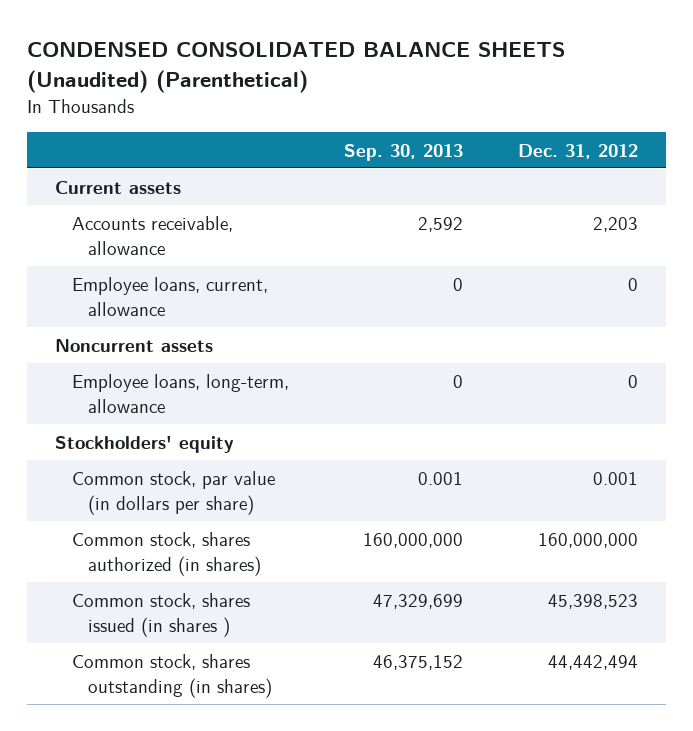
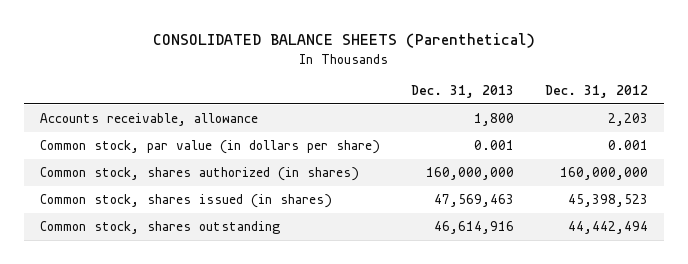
[26,41,565,93] CONDENSED CONSOLIDATED BALANCE SHEETS (Unaudited) (Parenthetical) -> [153,33,536,49] CONSOLIDATED BALANCE SHEETS (Parenthetical)
[343,143,463,161] Sep. 30, 2013 -> none
none -> [411,84,515,98] Dec. 31, 2013
[54,180,181,194] Current assets -> none
[71,276,268,316] Employee loans, current, allowance -> none
[54,338,213,352] Noncurrent assets -> none
[71,373,289,413] Employee loans, long-term, allowance -> none
[54,435,234,453] Stockholders' equity -> none
[71,592,250,637] Common stock, shares issued (in shares ) -> [39,193,332,208] Common stock, shares issued (in shares)
[71,653,273,698] Common stock, shares outstanding (in shares) -> [39,220,280,234] Common stock, shares outstanding

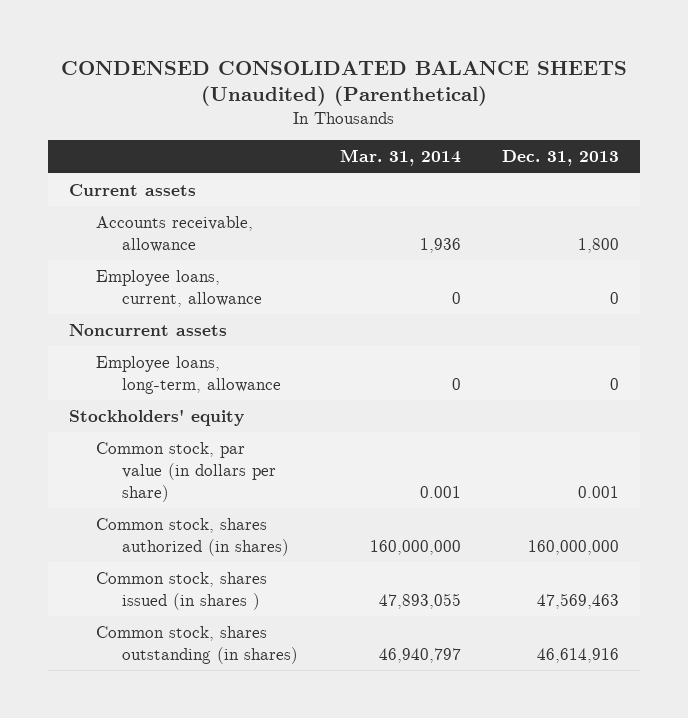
[153,33,536,49] CONSOLIDATED BALANCE SHEETS (Parenthetical) -> [61,60,628,106] CONDENSED CONSOLIDATED BALANCE SHEETS (Unaudited) (Parenthetical)
[545,84,649,98] Dec. 31, 2012 -> none
none -> [339,149,461,167] Mar. 31, 2014
none -> [69,184,197,197] Current assets
none -> [95,270,263,307] Employee loans, current, allowance
none -> [69,324,228,337] Noncurrent assets
none -> [95,356,282,394] Employee loans, long-term, allowance
none -> [69,409,245,427] Stockholders' equity
[39,193,332,208] Common stock, shares issued (in shares) -> [95,572,267,610] Common stock, shares issued (in shares )
[39,220,280,234] Common stock, shares outstanding -> [95,626,299,664] Common stock, shares outstanding (in shares)

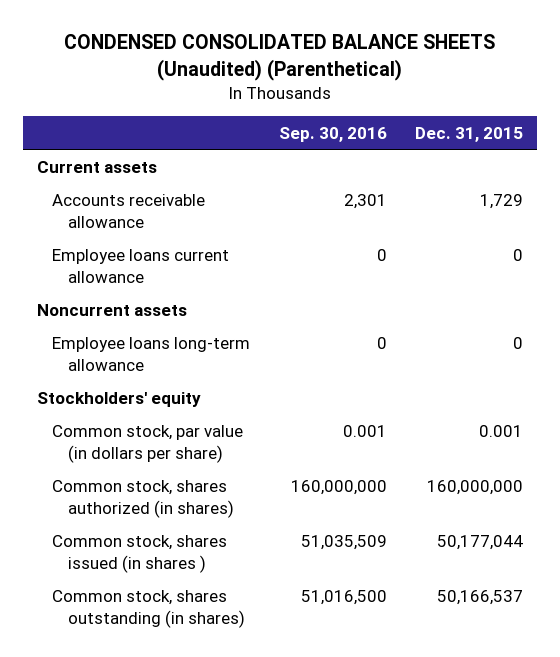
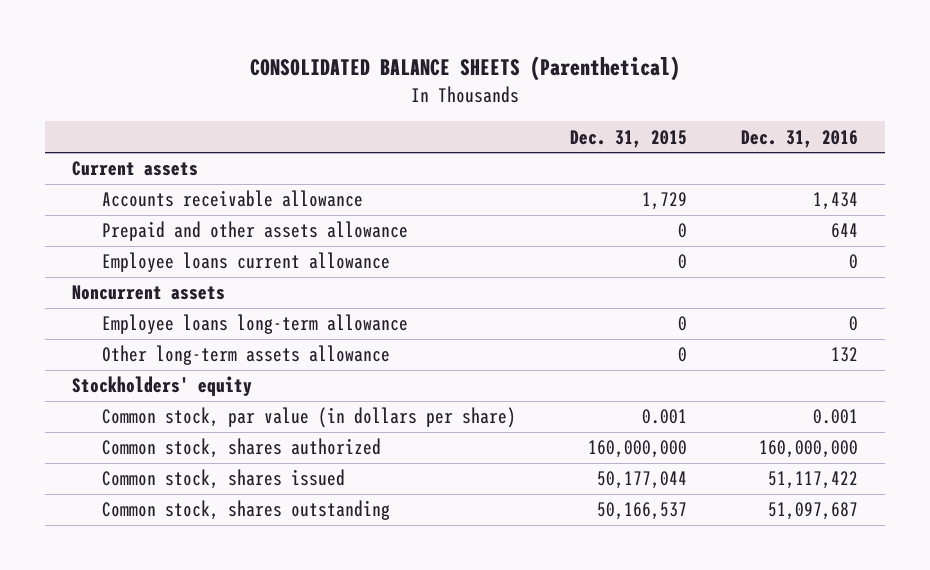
[64,34,496,81] CONDENSED CONSOLIDATED BALANCE SHEETS (Unaudited) (Parenthetical) -> [250,56,681,82] CONSOLIDATED BALANCE SHEETS (Parenthetical)
[278,126,387,142] Sep. 30, 2016 -> none
none -> [740,129,858,148] Dec. 31, 2016
none -> [101,221,408,242] Prepaid and other assets allowance
none -> [101,345,390,366] Other long-term assets allowance
[52,479,234,518] Common stock, shares authorized (in shares) -> [101,438,381,459] Common stock, shares authorized
[52,534,228,573] Common stock, shares issued (in shares ) -> [101,469,345,490] Common stock, shares issued
[52,589,245,628] Common stock, shares outstanding (in shares) -> [101,500,390,521] Common stock, shares outstanding

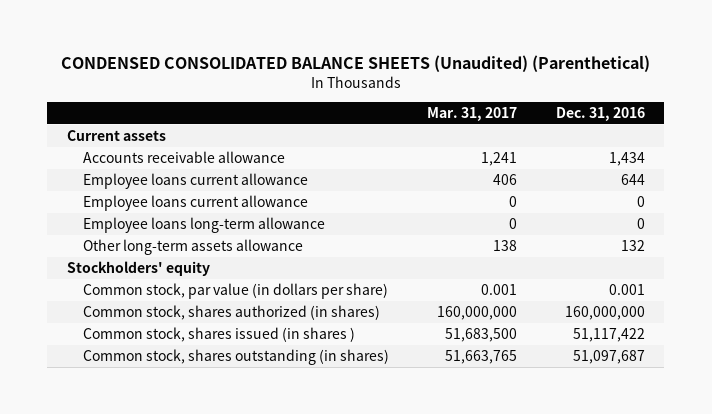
[250,56,681,82] CONSOLIDATED BALANCE SHEETS (Parenthetical) -> [60,55,650,73] CONDENSED CONSOLIDATED BALANCE SHEETS (Unaudited) (Parenthetical)
[569,129,687,148] Dec. 31, 2015 -> none
none -> [427,106,518,121] Mar. 31, 2017
[101,221,408,242] Prepaid and other assets allowance -> [82,172,308,189] Employee loans current allowance
[72,285,226,301] Noncurrent assets -> none
[101,438,381,459] Common stock, shares authorized -> [82,304,380,320] Common stock, shares authorized (in shares)
[101,469,345,490] Common stock, shares issued -> [82,326,355,342] Common stock, shares issued (in shares )
[101,500,390,521] Common stock, shares outstanding -> [82,348,389,365] Common stock, shares outstanding (in shares)

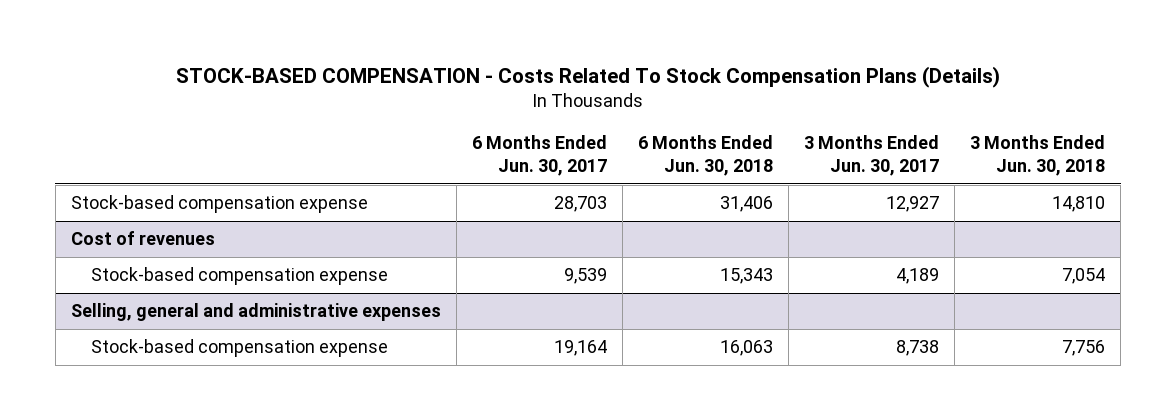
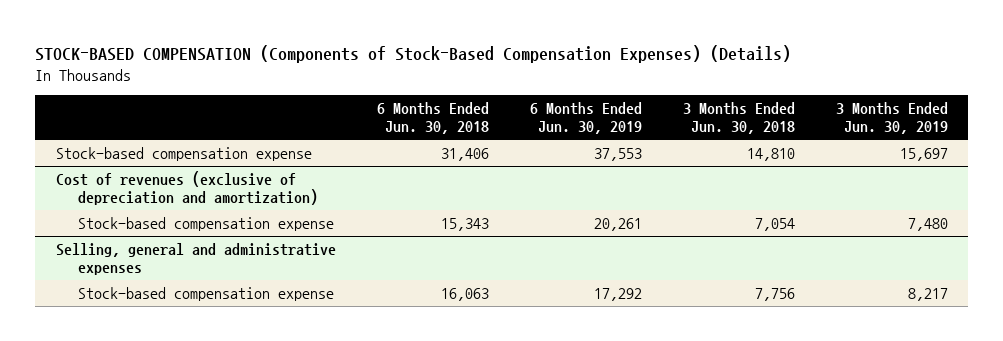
[175,65,1000,88] STOCK-BASED COMPENSATION - Costs Related To Stock Compensation Plans (Details) -> [35,45,792,64] STOCK-BASED COMPENSATION (Components of Stock-Based Compensation Expenses) (Details)
[471,135,607,177] 6 Months Ended Jun. 30, 2017 -> none
[804,135,940,177] 3 Months Ended Jun. 30, 2017 -> none
none -> [529,102,642,135] 6 Months Ended Jun. 30, 2019
none -> [835,102,948,135] 3 Months Ended Jun. 30, 2019
[70,231,215,246] Cost of revenues -> [55,170,319,205] Cost of revenues (exclusive of depreciation and amortization)

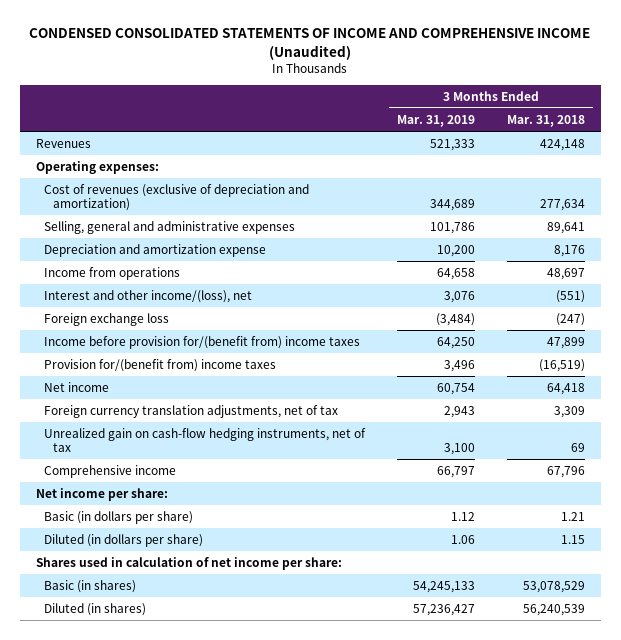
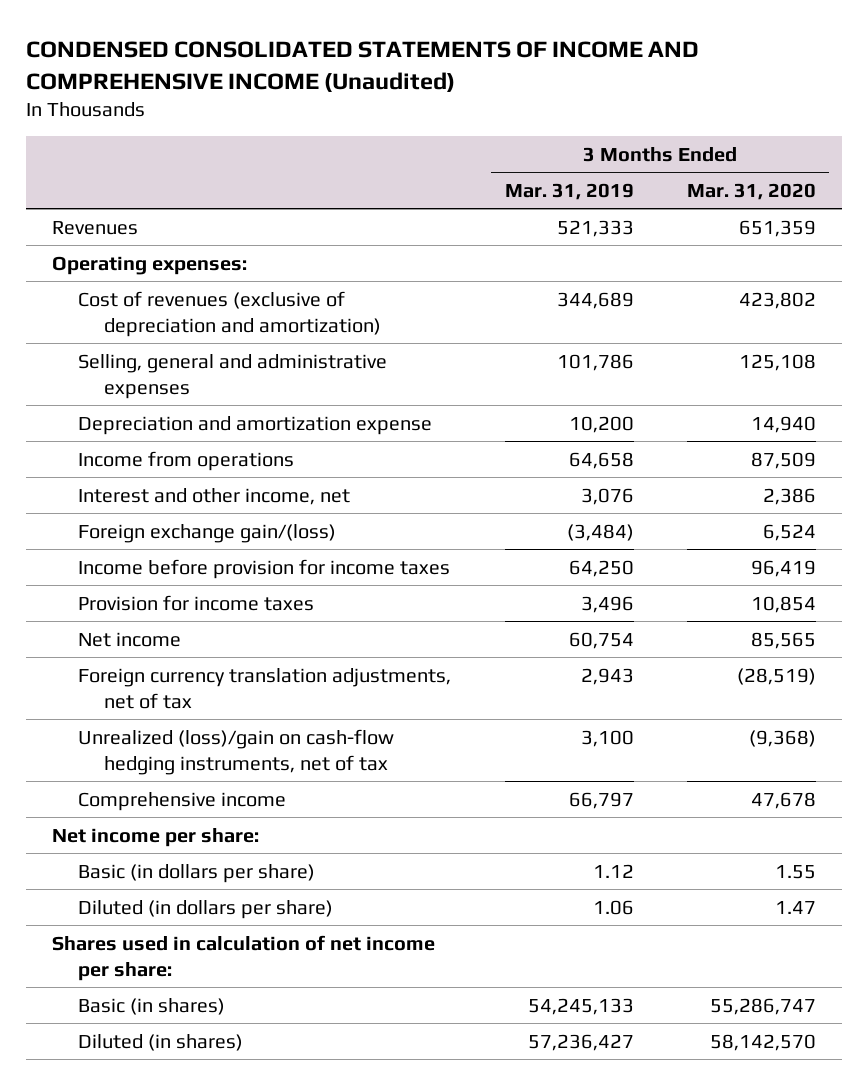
[506,114,585,127] Mar. 31, 2018 -> none
none -> [686,182,816,200] Mar. 31, 2020
[44,289,253,303] Interest and other income/(loss), net -> [78,487,351,505] Interest and other income, net
[44,312,170,326] Foreign exchange loss -> [78,523,337,543] Foreign exchange gain/(loss)
[44,335,361,349] Income before provision for/(benefit from) income taxes -> [78,558,451,579] Income before provision for income taxes
[44,358,277,372] Provision for/(benefit from) income taxes -> [78,594,315,611] Provision for income taxes
[44,427,367,452] Unrealized gain on cash-flow hedging instruments, net of tax -> [78,728,395,775] Unrealized (loss)/gain on cash-flow hedging instruments, net of tax

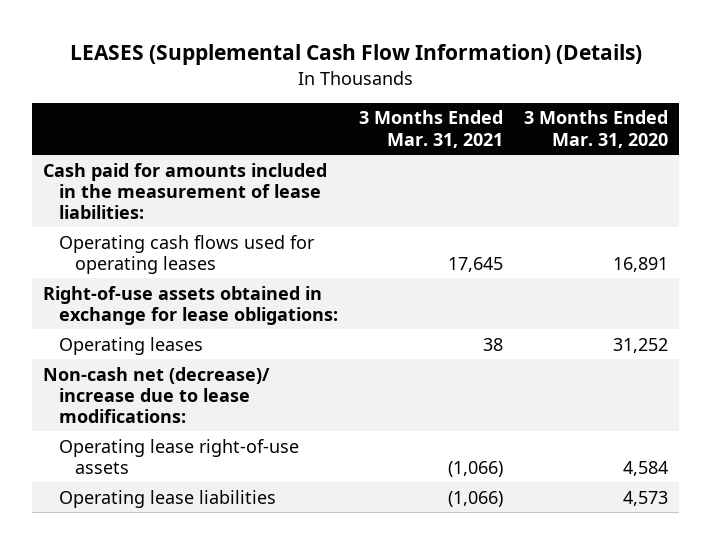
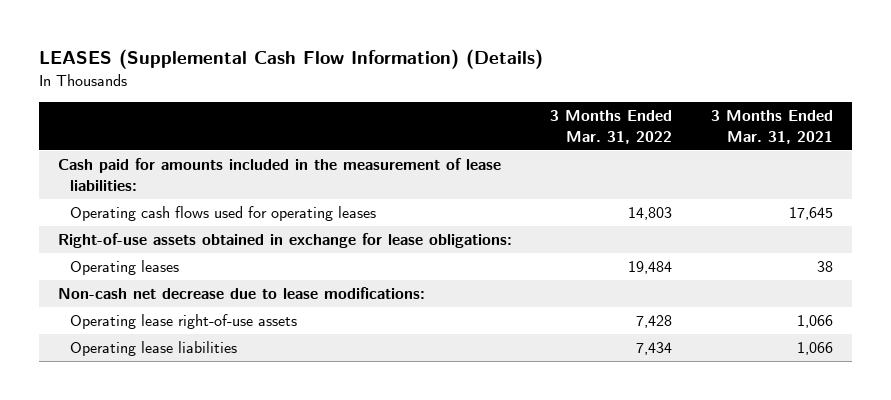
[524,110,669,148] 3 Months Ended Mar. 31, 2020 -> none
none -> [550,110,673,145] 3 Months Ended Mar. 31, 2022
[42,366,270,423] Non-cash net (decrease)/ increase due to lease modifications: -> [58,287,426,300] Non-cash net decrease due to lease modifications:
[448,460,504,477] (1,066) -> [796,315,833,329] 1,066
[448,490,504,507] (1,066) -> [796,342,833,356] 1,066

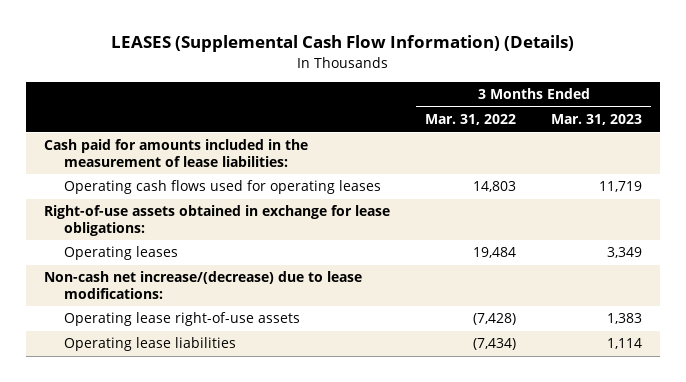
[710,110,833,145] 3 Months Ended Mar. 31, 2021 -> none
none -> [551,114,643,126] Mar. 31, 2023
[58,287,426,300] Non-cash net decrease due to lease modifications: -> [43,271,362,300] Non-cash net increase/(decrease) due to lease modifications:
[636,315,673,329] 7,428 -> [472,313,516,326] (7,428)
[636,342,673,356] 7,434 -> [472,338,516,351] (7,434)

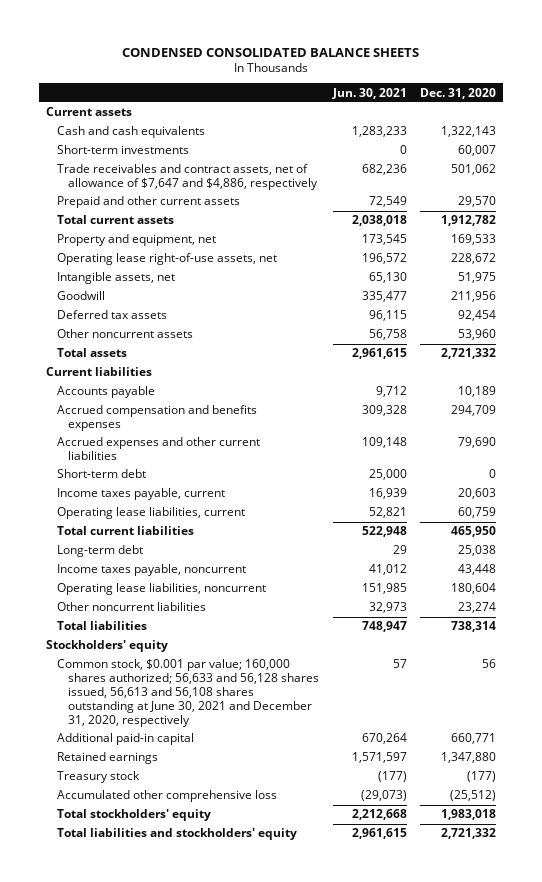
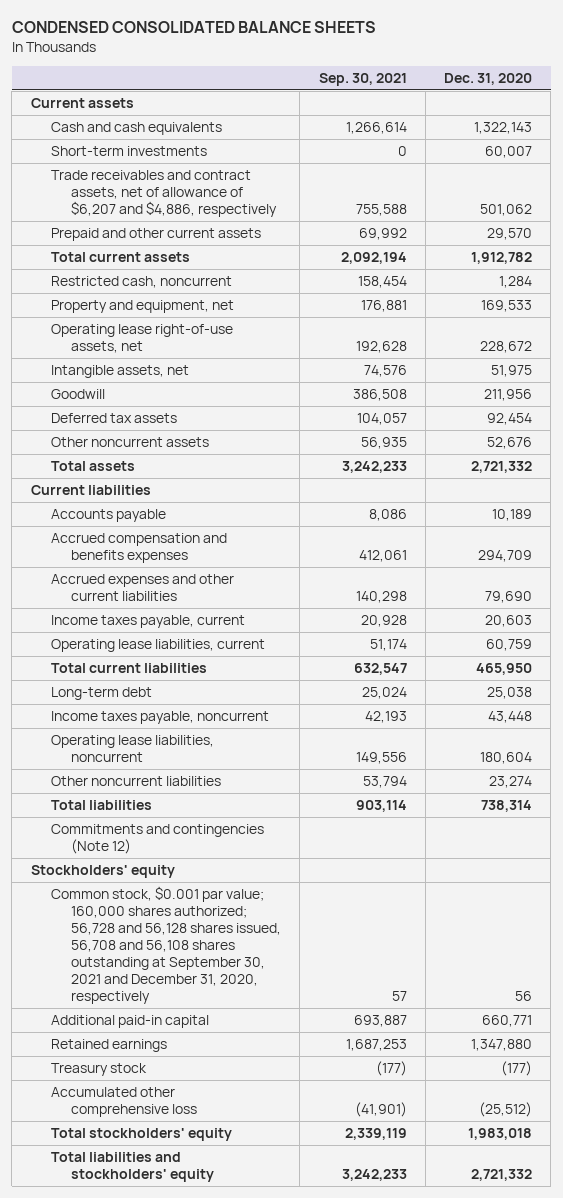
[331,87,407,99] Jun. 30, 2021 -> none
none -> [318,73,407,87] Sep. 30, 2021
[56,164,319,191] Trade receivables and contract assets, net of allowance of $7,647 and $4,886, respectively -> [50,169,278,217] Trade receivables and contract assets, net of allowance of $6,207 and $4,886, respectively
none -> [50,275,232,288] Restricted cash, noncurrent
[458,329,497,341] 53,960 -> [486,436,532,449] 52,676
[56,469,146,479] Short-term debt -> none
none -> [50,823,264,854] Commitments and contingencies (Note 12)
[56,659,320,727] Common stock, $0.001 par value; 160,000 shares authorized; 56,633 and 56,128 shares issued, 56,613 and 56,108 shares outstanding at June 30, 2021 and December 31, 2020, respectively -> [50,885,282,1004] Common stock, $0.001 par value; 160,000 shares authorized; 56,728 and 56,128 shares issued, 56,708 and 56,108 shares outstanding at September 30, 2021 and December 31, 2020, respectively

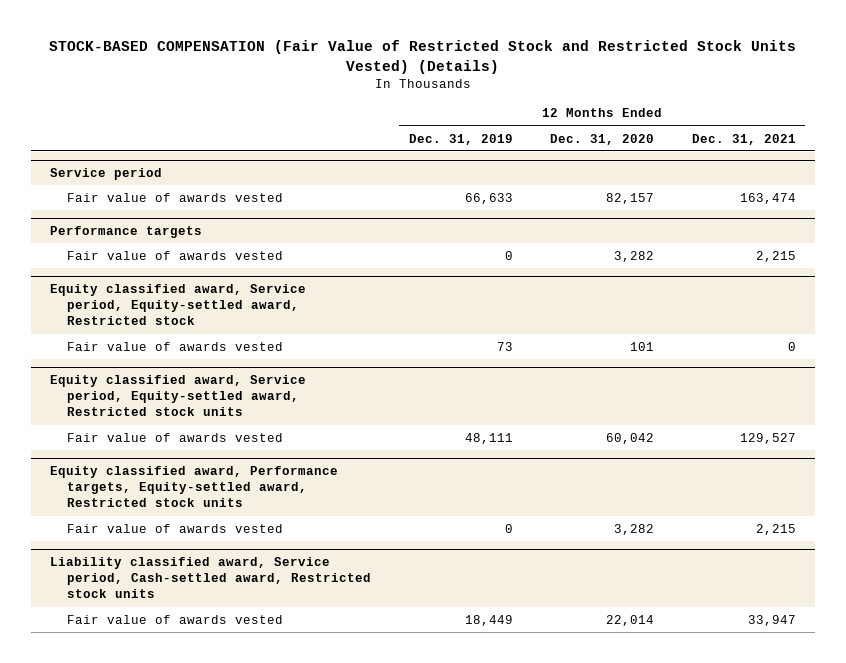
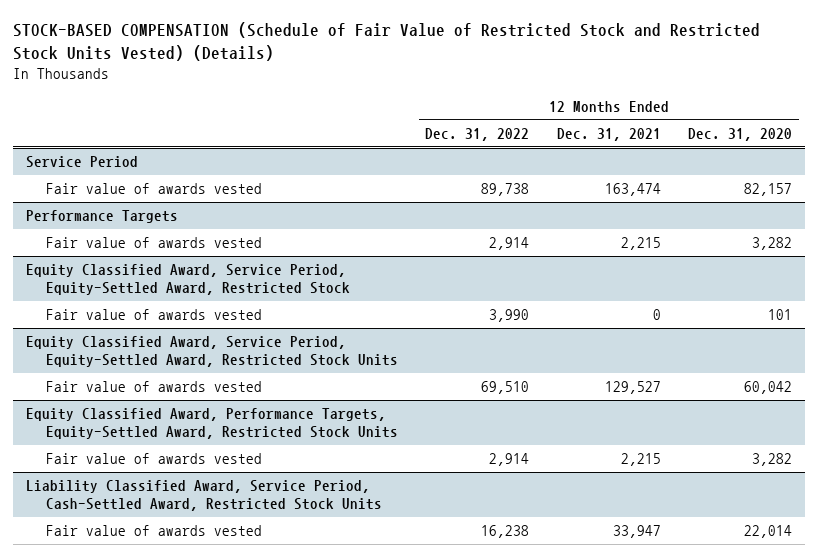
[48,39,796,74] STOCK-BASED COMPENSATION (Fair Value of Restricted Stock and Restricted Stock Units Vested) (Details) -> [12,22,760,62] STOCK-BASED COMPENSATION (Schedule of Fair Value of Restricted Stock and Restricted Stock Units Vested) (Details)
[408,133,513,145] Dec. 31, 2019 -> none
none -> [425,127,530,141] Dec. 31, 2022
[49,167,162,180] Service period -> [26,156,139,169] Service Period
[49,225,202,238] Performance targets -> [26,210,179,224] Performance Targets
[49,283,306,326] Equity classified award, Service period, Equity-settled award, Restricted stock -> [26,264,351,295] Equity Classified Award, Service Period, Equity-Settled Award, Restricted Stock
[49,374,306,417] Equity classified award, Service period, Equity-settled award, Restricted stock units -> [26,336,399,367] Equity Classified Award, Service Period, Equity-Settled Award, Restricted Stock Units
[49,465,338,508] Equity classified award, Performance targets, Equity-settled award, Restricted stock units -> [26,408,399,439] Equity Classified Award, Performance Targets, Equity-Settled Award, Restricted Stock Units
[49,556,372,599] Liability classified award, Service period, Cash-settled award, Restricted stock units -> [26,480,383,511] Liability Classified Award, Service Period, Cash-Settled Award, Restricted Stock Units

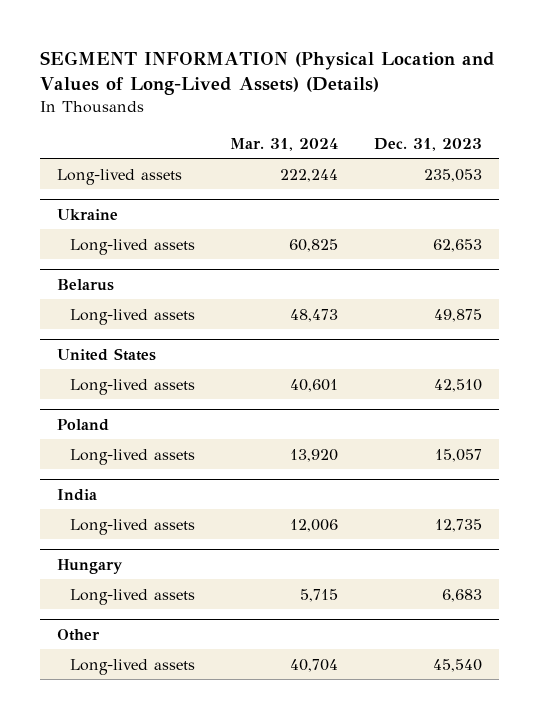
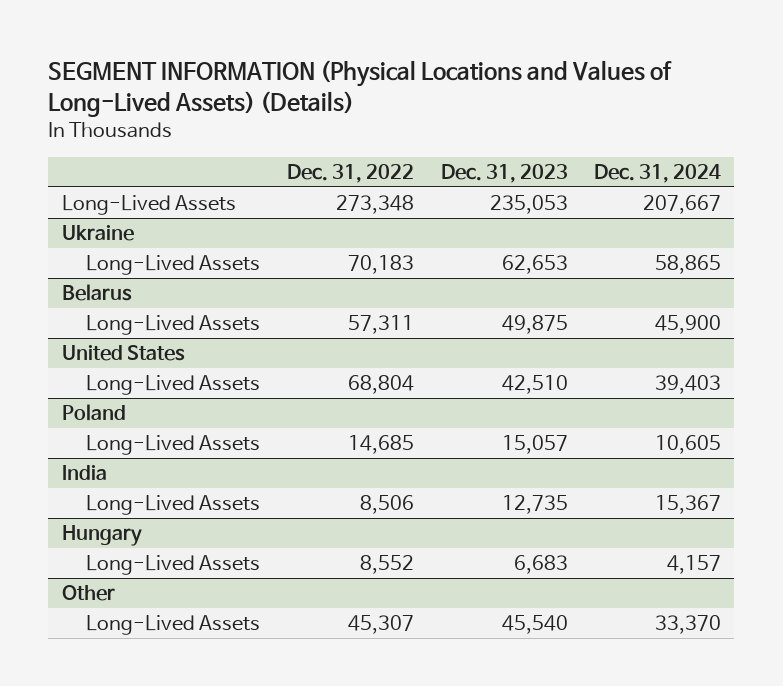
[39,50,495,95] SEGMENT INFORMATION (Physical Location and Values of Long-Lived Assets) (Details) -> [48,60,673,118] SEGMENT INFORMATION (Physical Locations and Values of Long-Lived Assets) (Details)
[230,137,339,151] Mar. 31, 2024 -> none
none -> [286,163,414,183] Dec. 31, 2022
none -> [594,163,722,183] Dec. 31, 2024
[57,168,183,185] Long-lived assets -> [61,195,236,216] Long-Lived Assets
[70,238,196,255] Long-lived assets -> [86,255,261,276] Long-Lived Assets
[70,308,196,325] Long-lived assets -> [86,315,261,336] Long-Lived Assets
[70,378,196,395] Long-lived assets -> [86,375,261,396] Long-Lived Assets
[70,448,196,465] Long-lived assets -> [86,435,261,456] Long-Lived Assets
[70,518,196,535] Long-lived assets -> [86,495,261,516] Long-Lived Assets
[70,588,196,605] Long-lived assets -> [86,555,261,576] Long-Lived Assets
[70,658,196,675] Long-lived assets -> [86,615,261,636] Long-Lived Assets

